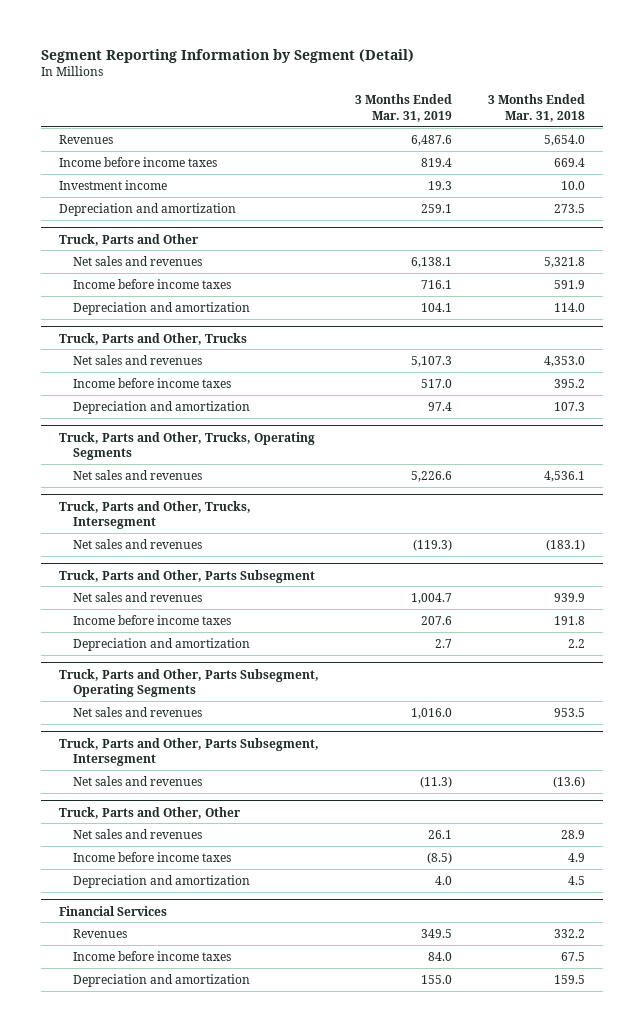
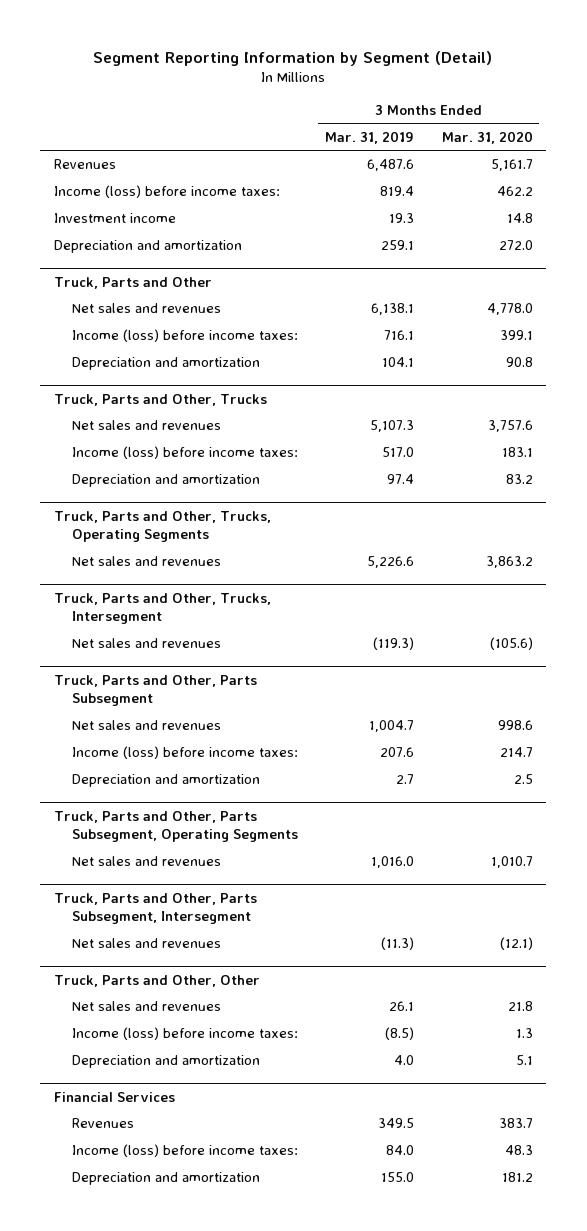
[487,94,585,123] 3 Months Ended Mar. 31, 2018 -> none
none -> [441,130,533,144] Mar. 31, 2020
[59,156,218,167] Income before income taxes -> [54,185,281,199] Income (loss) before income taxes:
[73,278,232,289] Income before income taxes -> [71,329,298,343] Income (loss) before income taxes:
[73,377,232,388] Income before income taxes -> [71,446,298,460] Income (loss) before income taxes:
[73,614,232,625] Income before income taxes -> [71,746,298,760] Income (loss) before income taxes:
[73,851,232,862] Income before income taxes -> [71,1027,298,1041] Income (loss) before income taxes:
[73,950,232,961] Income before income taxes -> [71,1144,298,1158] Income (loss) before income taxes:

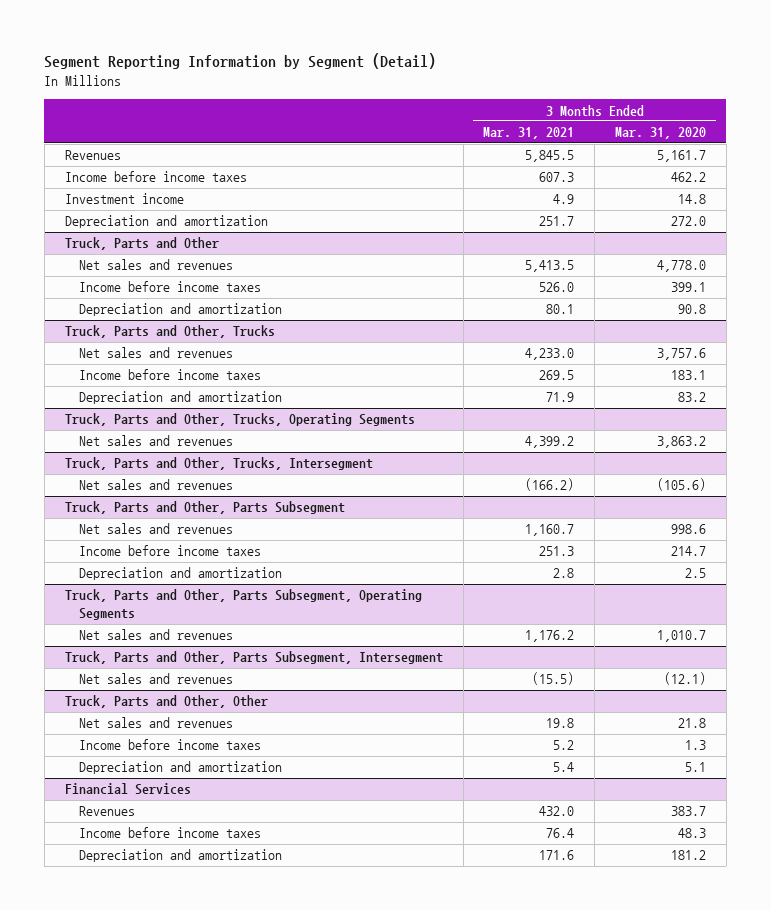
[325,130,415,144] Mar. 31, 2019 -> none
none -> [483,127,575,140] Mar. 31, 2021
[54,185,281,199] Income (loss) before income taxes: -> [64,171,247,183] Income before income taxes
[71,329,298,343] Income (loss) before income taxes: -> [79,281,262,293] Income before income taxes
[71,446,298,460] Income (loss) before income taxes: -> [79,369,262,381] Income before income taxes
[71,746,298,760] Income (loss) before income taxes: -> [79,545,262,557] Income before income taxes
[71,1027,298,1041] Income (loss) before income taxes: -> [79,739,262,751] Income before income taxes
[71,1144,298,1158] Income (loss) before income taxes: -> [79,827,262,839] Income before income taxes

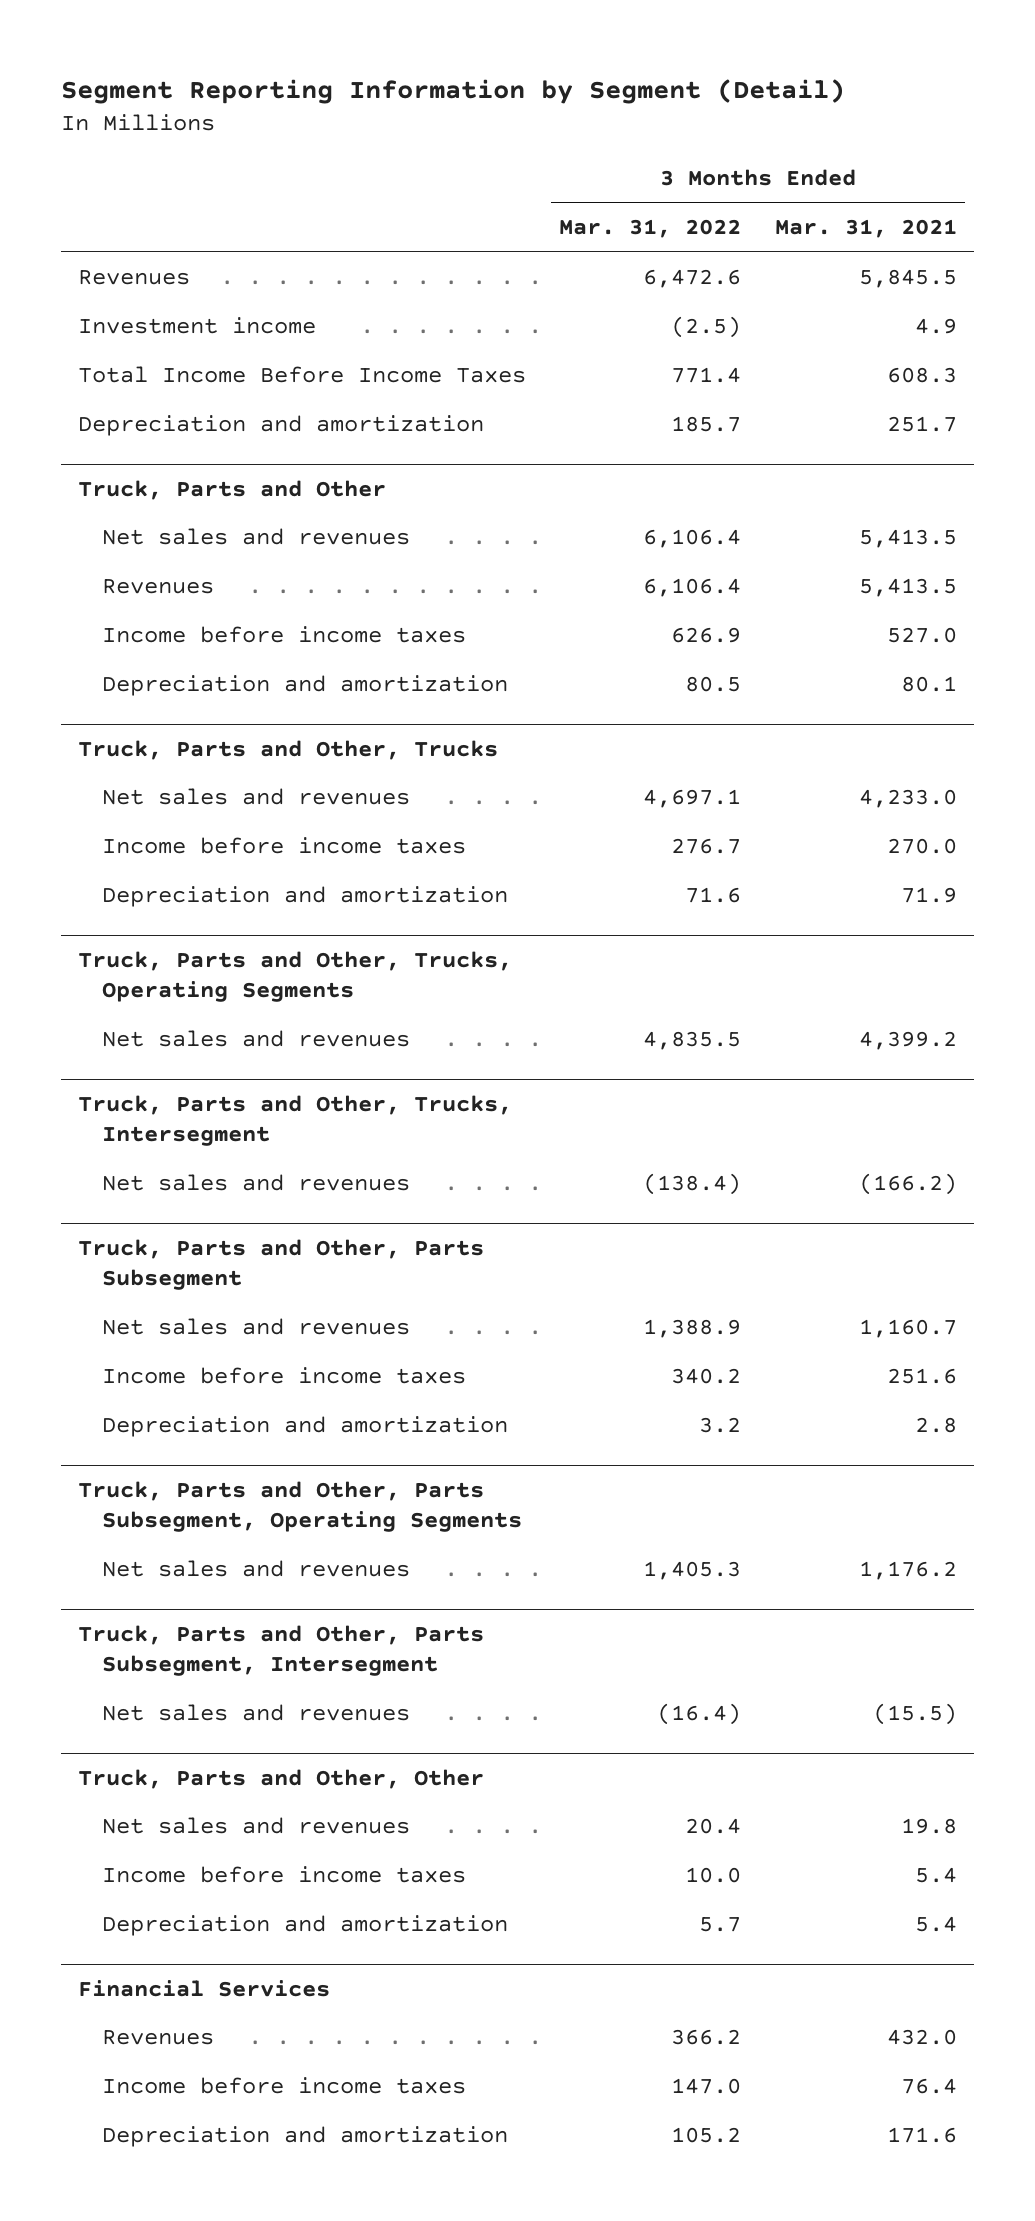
[615,127,707,140] Mar. 31, 2020 -> none
none -> [559,219,742,239] Mar. 31, 2022
[64,171,247,183] Income before income taxes -> none
none -> [77,366,526,384] Total Income Before Income Taxes
none -> [102,579,215,595] Revenues
[539,282,575,293] 526.0 -> [886,627,957,644] 527.0
[539,370,575,381] 269.5 -> [886,838,957,855] 270.0
[539,546,575,557] 251.3 -> [886,1368,957,1385] 251.6
[553,740,575,751] 5.2 -> [914,1867,957,1884] 5.4

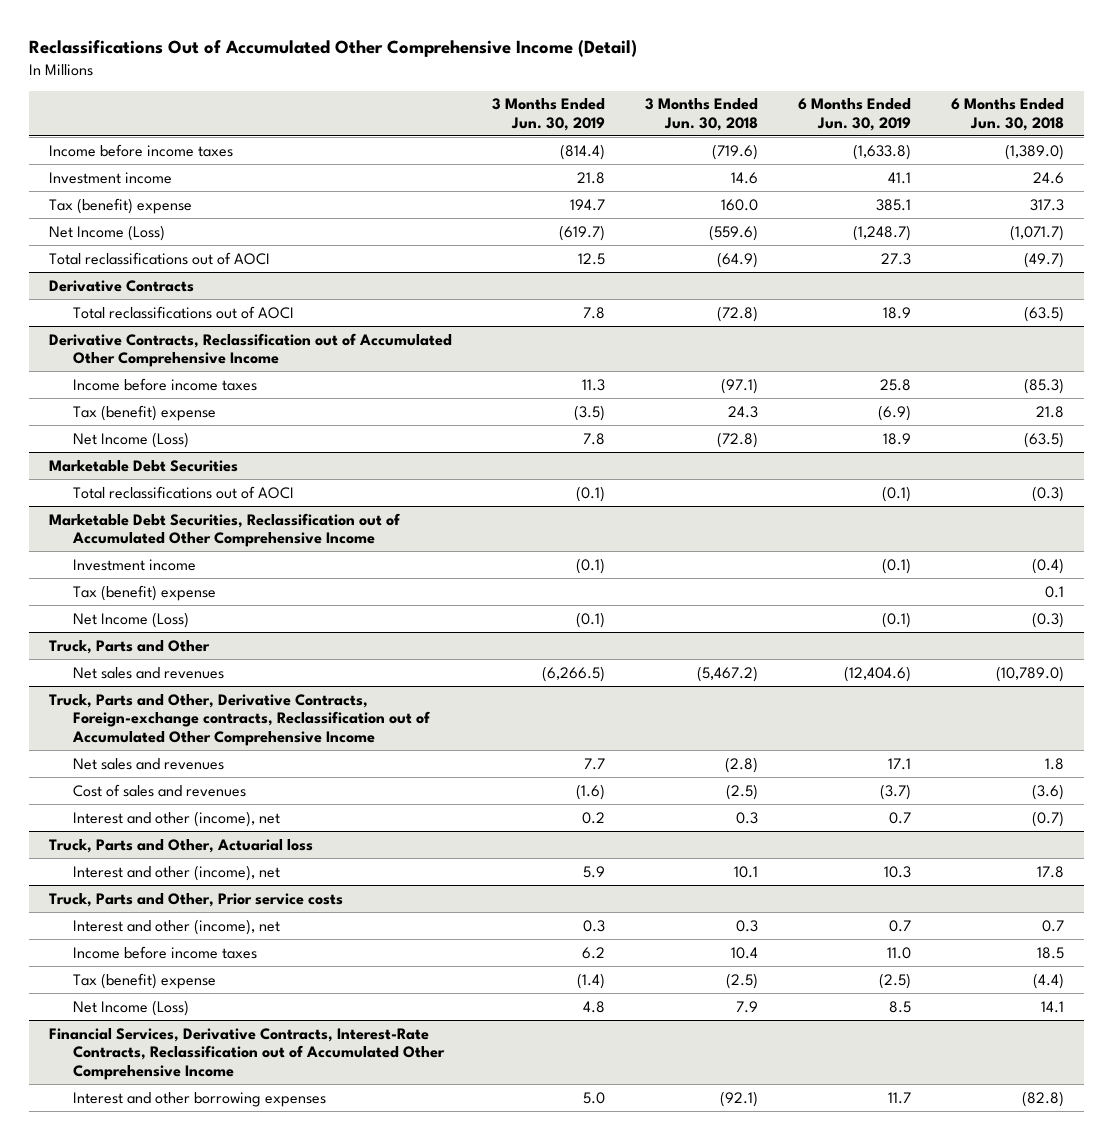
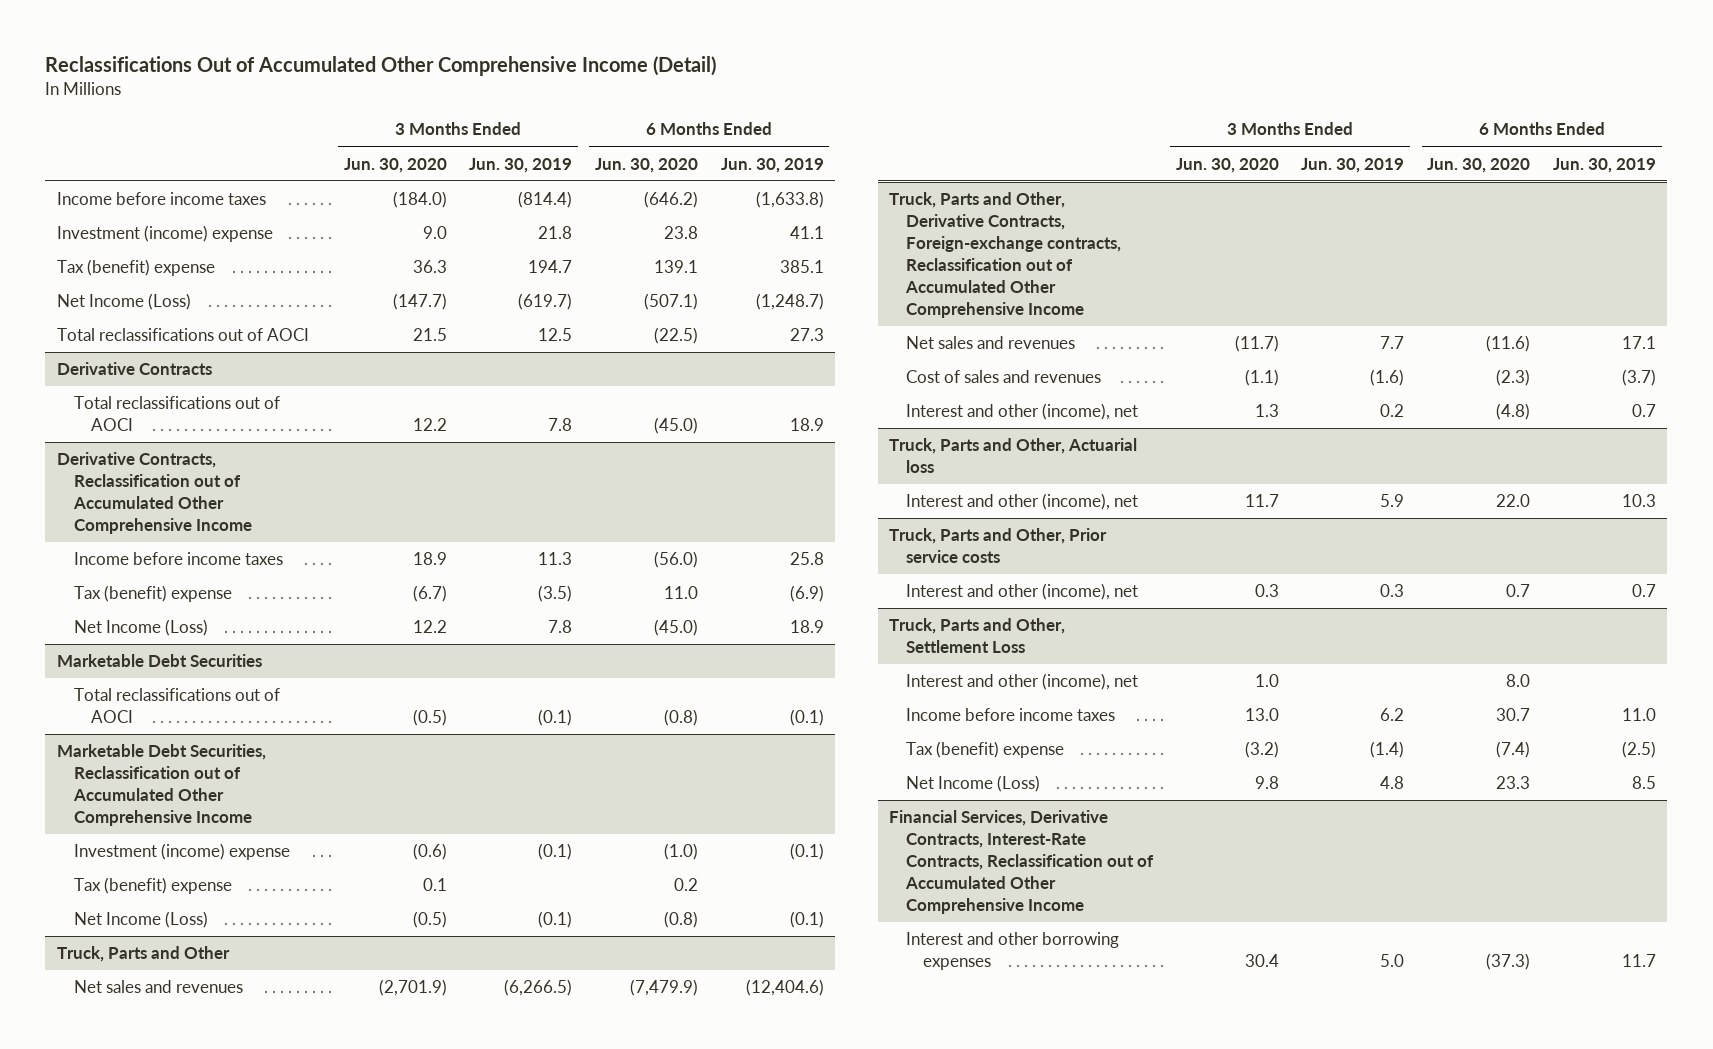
[644,98,758,131] 3 Months Ended Jun. 30, 2018 -> none
[951,98,1065,131] 6 Months Ended Jun. 30, 2018 -> none
none -> [343,157,447,173] Jun. 30, 2020
none -> [594,157,698,173] Jun. 30, 2020
[48,171,172,184] Investment income -> [56,225,273,243] Investment (income) expense
[73,558,197,571] Investment income -> [73,843,290,861] Investment (income) expense
none -> [888,618,1065,654] Truck, Parts and Other, Settlement Loss
none -> [906,673,1139,691] Interest and other (income), net

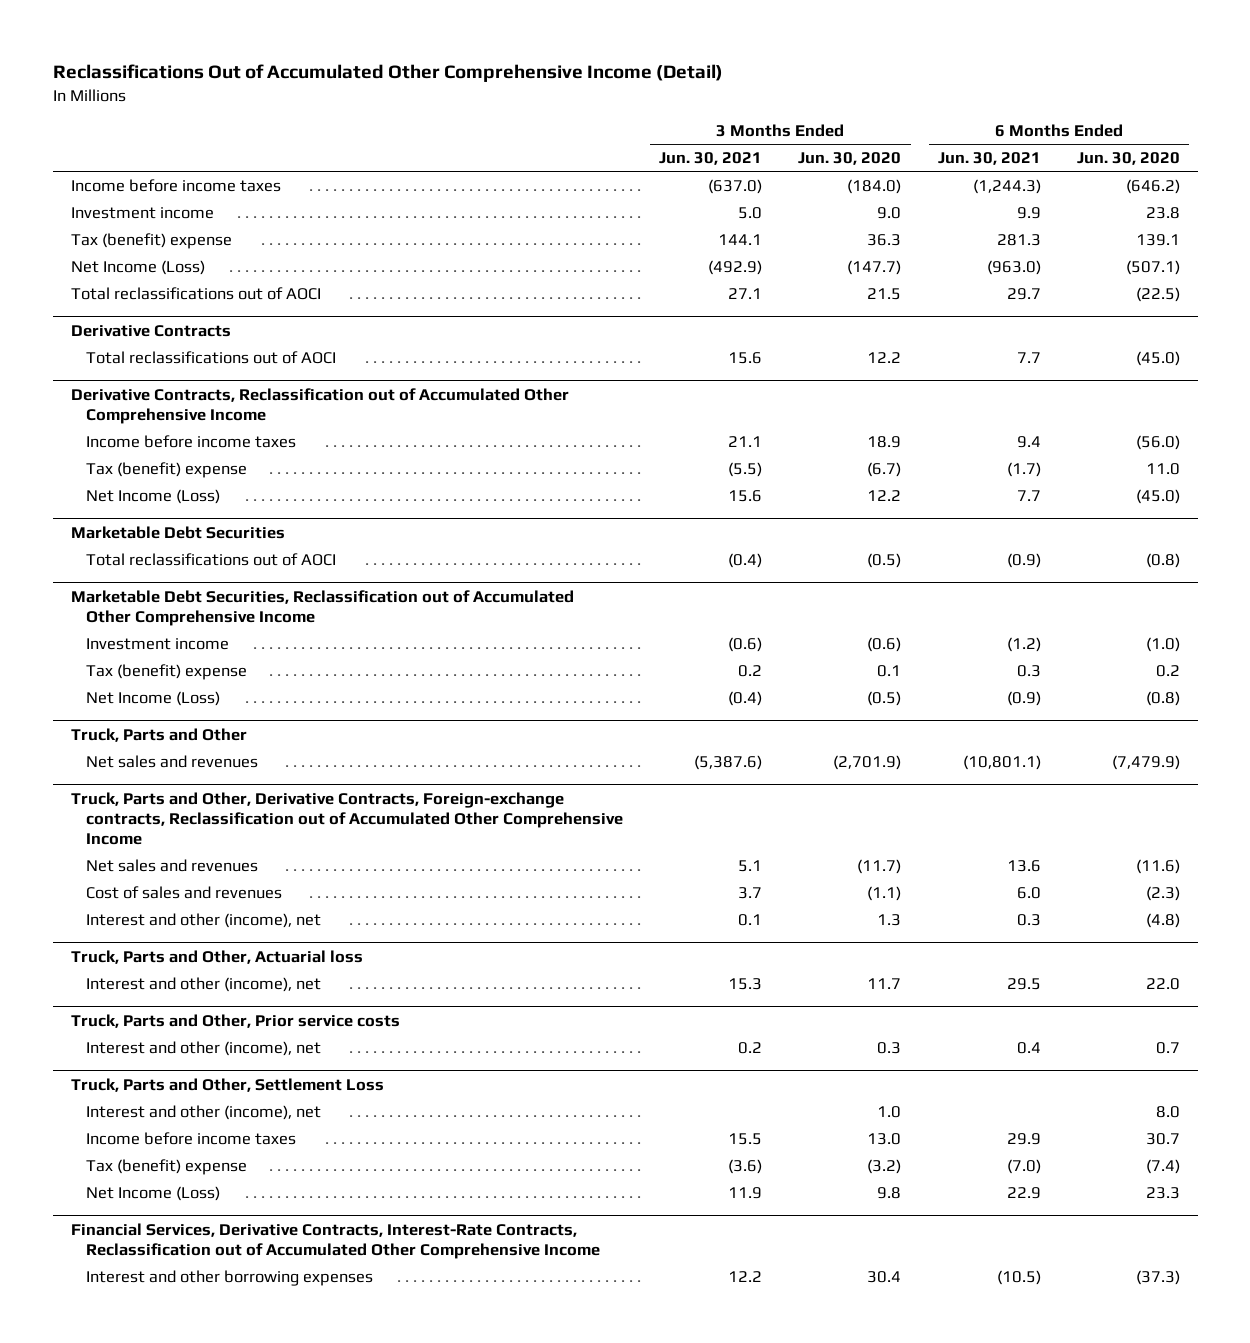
[469,157,573,173] Jun. 30, 2019 -> none
[720,157,824,173] Jun. 30, 2019 -> none
none -> [659,152,763,166] Jun. 30, 2021
none -> [937,152,1041,166] Jun. 30, 2021
[56,225,273,243] Investment (income) expense -> [70,206,214,219] Investment income
[73,843,290,861] Investment (income) expense -> [86,637,230,650] Investment income

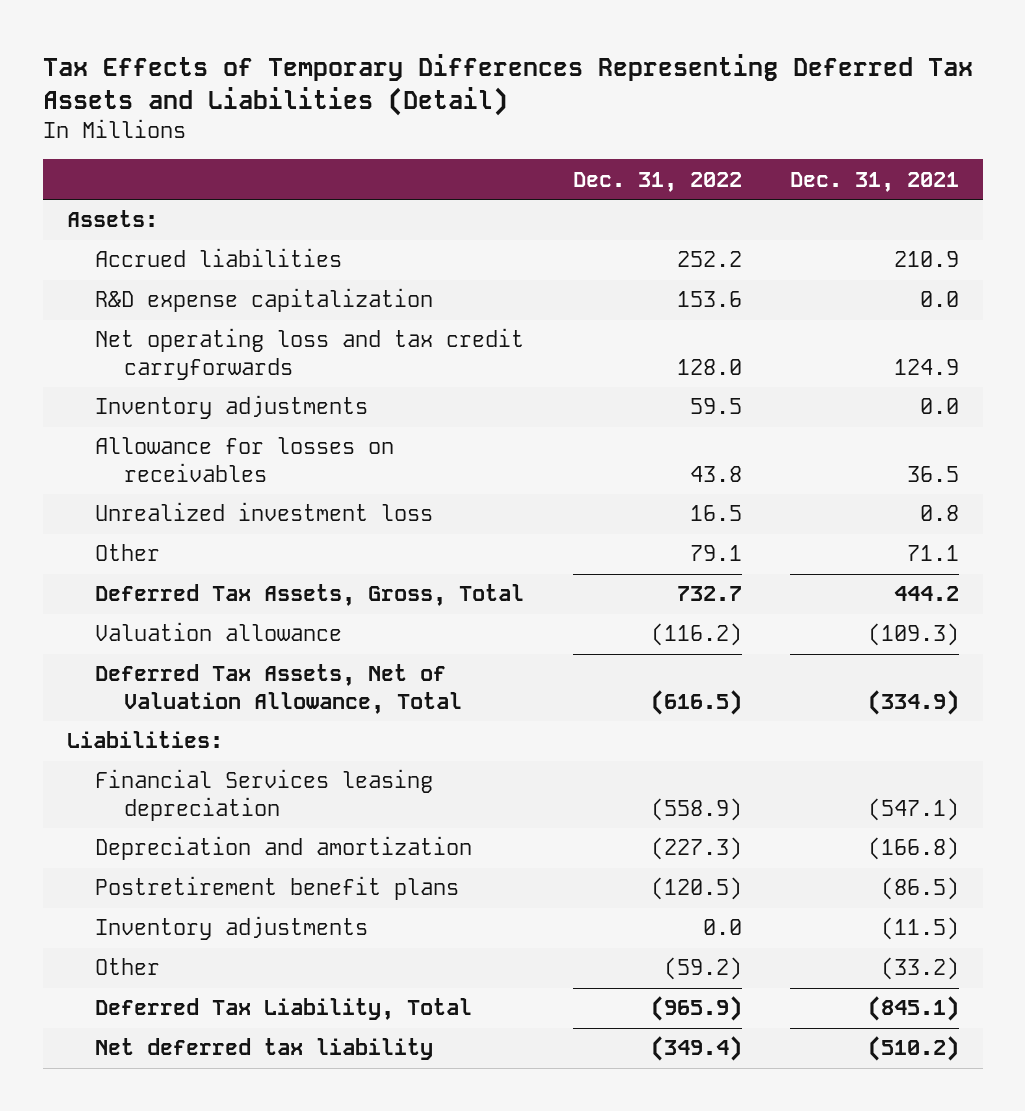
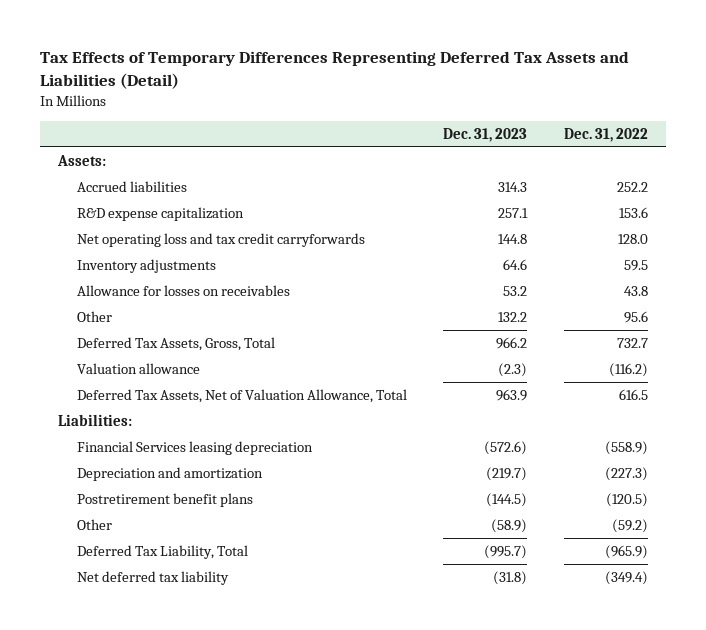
[789,171,959,192] Dec. 31, 2021 -> none
none -> [443,128,528,143] Dec. 31, 2023
[95,502,434,522] Unrealized investment loss -> none
[689,545,742,562] 79.1 -> [624,310,649,323] 95.6
[650,689,742,715] (616.5) -> [619,388,649,400] 616.5
[95,916,369,941] Inventory adjustments -> none

